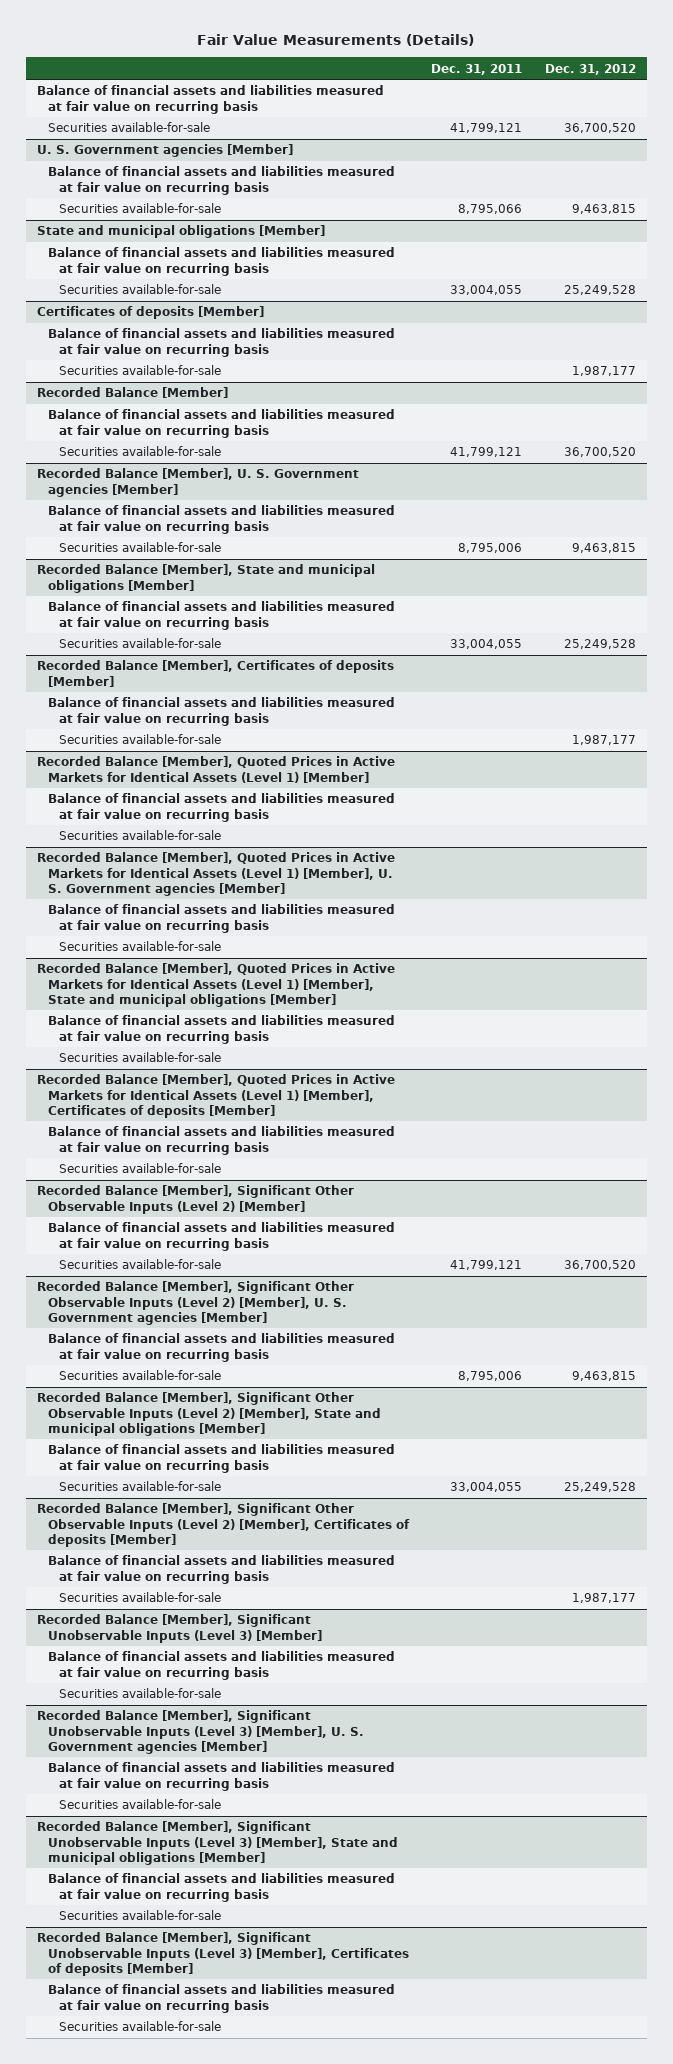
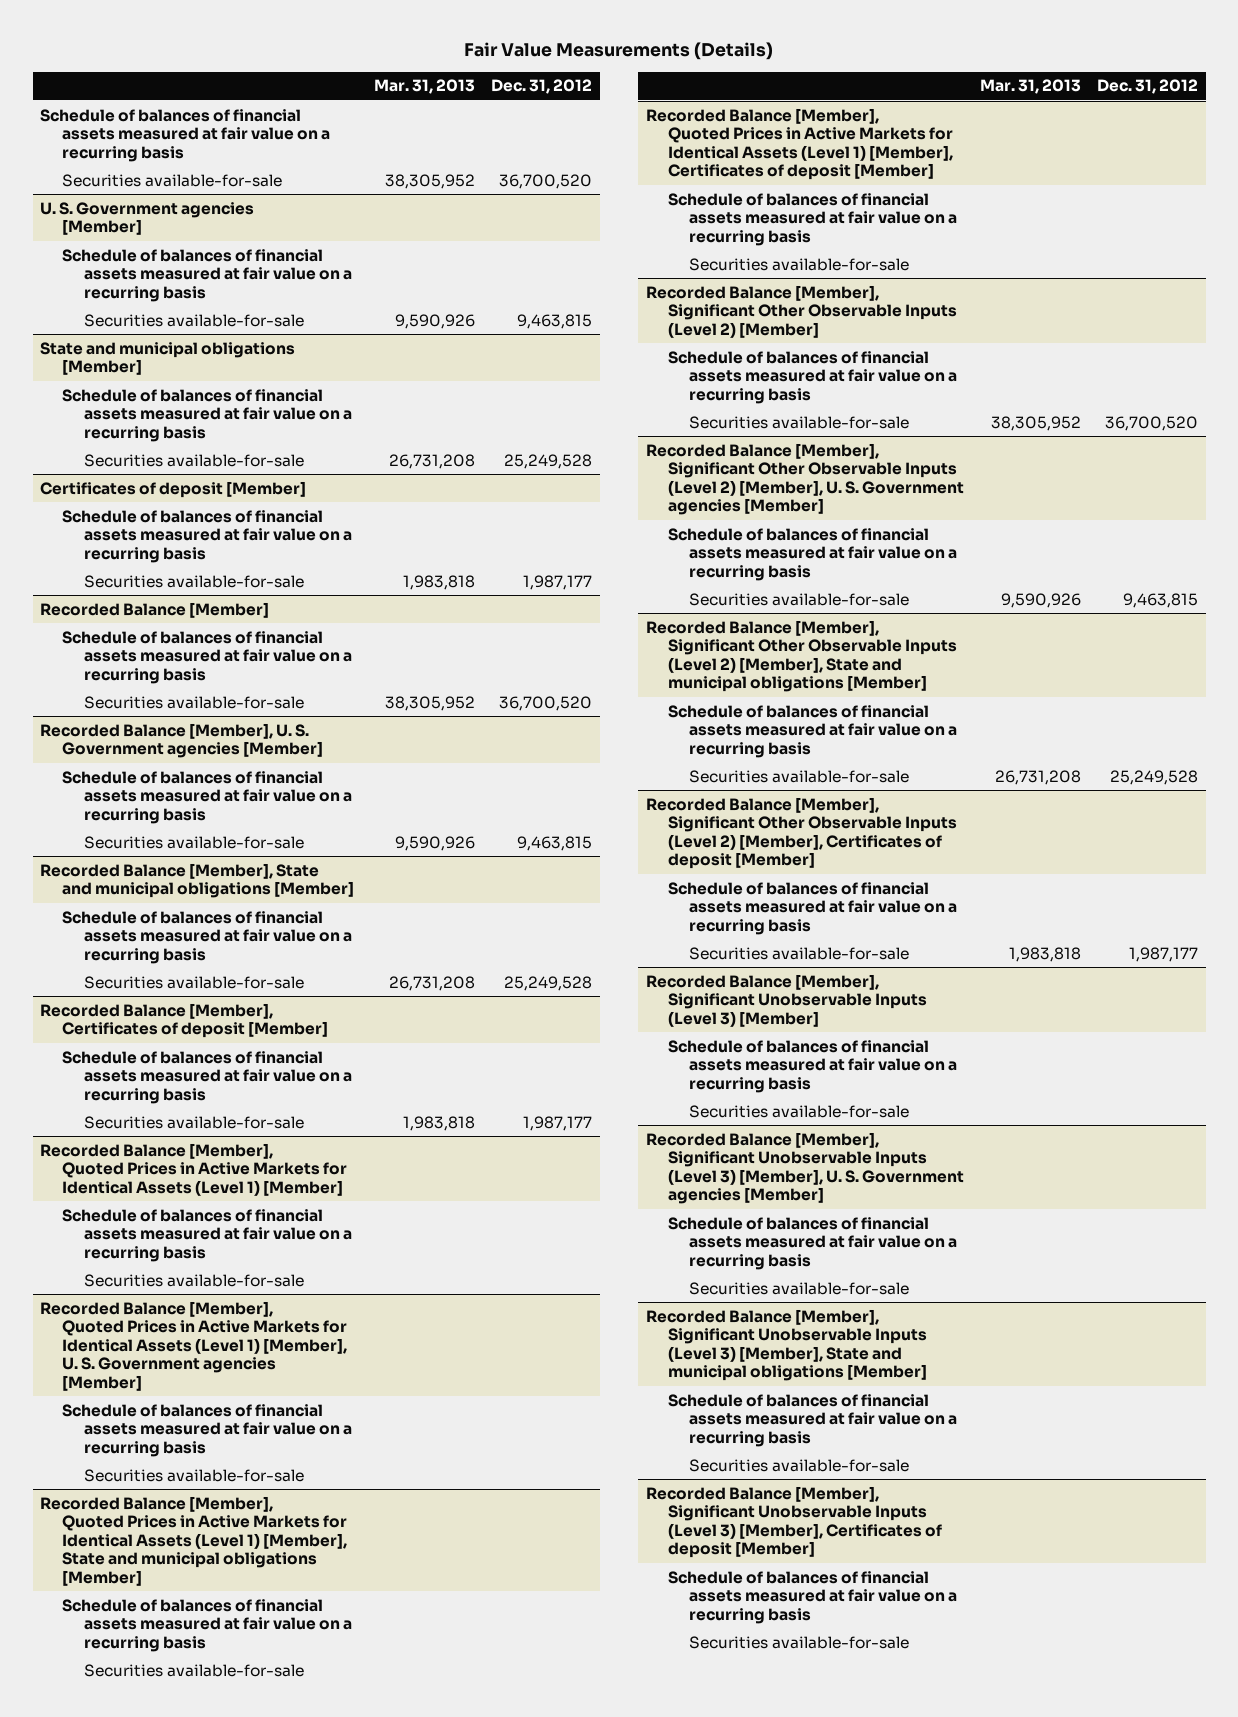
[431,63,523,75] Dec. 31, 2011 -> none
none -> [374,79,476,95] Mar. 31, 2013
[37,85,385,114] Balance of financial assets and liabilities measured at fair value on recurring basis -> [40,108,331,162] Schedule of balances of financial assets measured at fair value on a recurring basis
[48,166,396,195] Balance of financial assets and liabilities measured at fair value on recurring basis -> [62,248,352,302] Schedule of balances of financial assets measured at fair value on a recurring basis
[48,247,396,276] Balance of financial assets and liabilities measured at fair value on recurring basis -> [62,388,352,442] Schedule of balances of financial assets measured at fair value on a recurring basis
[37,306,265,320] Certificates of deposits [Member] -> [40,480,307,498] Certificates of deposit [Member]
[48,328,396,357] Balance of financial assets and liabilities measured at fair value on recurring basis -> [62,509,352,563] Schedule of balances of financial assets measured at fair value on a recurring basis
[48,409,396,438] Balance of financial assets and liabilities measured at fair value on recurring basis -> [62,630,352,684] Schedule of balances of financial assets measured at fair value on a recurring basis
[48,505,396,534] Balance of financial assets and liabilities measured at fair value on recurring basis -> [62,770,352,824] Schedule of balances of financial assets measured at fair value on a recurring basis
[48,601,396,630] Balance of financial assets and liabilities measured at fair value on recurring basis -> [62,910,352,964] Schedule of balances of financial assets measured at fair value on a recurring basis
[37,660,395,687] Recorded Balance [Member], Certificates of deposits [Member] -> [40,1002,329,1039] Recorded Balance [Member], Certificates of deposit [Member]
[48,697,396,726] Balance of financial assets and liabilities measured at fair value on recurring basis -> [62,1050,352,1104] Schedule of balances of financial assets measured at fair value on a recurring basis
[48,793,396,822] Balance of financial assets and liabilities measured at fair value on recurring basis -> [62,1208,352,1262] Schedule of balances of financial assets measured at fair value on a recurring basis
[48,904,396,933] Balance of financial assets and liabilities measured at fair value on recurring basis -> [62,1403,352,1457] Schedule of balances of financial assets measured at fair value on a recurring basis
[48,1015,396,1044] Balance of financial assets and liabilities measured at fair value on recurring basis -> [62,1598,352,1652] Schedule of balances of financial assets measured at fair value on a recurring basis
[37,1074,396,1118] Recorded Balance [Member], Quoted Prices in Active Markets for Identical Assets (Level 1) [Member], Certificates of deposits [Member] -> [646,107,953,181] Recorded Balance [Member], Quoted Prices in Active Markets for Identical Assets (Level 1) [Member], Certificates of deposit [Member]
[48,1126,396,1155] Balance of financial assets and liabilities measured at fair value on recurring basis -> [667,192,958,246] Schedule of balances of financial assets measured at fair value on a recurring basis
[48,1222,396,1251] Balance of financial assets and liabilities measured at fair value on recurring basis -> [667,350,958,404] Schedule of balances of financial assets measured at fair value on a recurring basis
[48,1333,396,1362] Balance of financial assets and liabilities measured at fair value on recurring basis -> [667,527,958,581] Schedule of balances of financial assets measured at fair value on a recurring basis
[48,1444,396,1473] Balance of financial assets and liabilities measured at fair value on recurring basis -> [667,704,958,758] Schedule of balances of financial assets measured at fair value on a recurring basis
[37,1503,411,1547] Recorded Balance [Member], Significant Other Observable Inputs (Level 2) [Member], Certificates of deposits [Member] -> [646,796,957,870] Recorded Balance [Member], Significant Other Observable Inputs (Level 2) [Member], Certificates of deposit [Member]
[48,1555,396,1584] Balance of financial assets and liabilities measured at fair value on recurring basis -> [667,881,958,935] Schedule of balances of financial assets measured at fair value on a recurring basis
[48,1651,396,1680] Balance of financial assets and liabilities measured at fair value on recurring basis -> [667,1039,958,1093] Schedule of balances of financial assets measured at fair value on a recurring basis
[48,1762,396,1791] Balance of financial assets and liabilities measured at fair value on recurring basis -> [667,1216,958,1270] Schedule of balances of financial assets measured at fair value on a recurring basis
[48,1873,396,1902] Balance of financial assets and liabilities measured at fair value on recurring basis -> [667,1393,958,1447] Schedule of balances of financial assets measured at fair value on a recurring basis
[37,1932,410,1976] Recorded Balance [Member], Significant Unobservable Inputs (Level 3) [Member], Certificates of deposits [Member] -> [646,1485,942,1559] Recorded Balance [Member], Significant Unobservable Inputs (Level 3) [Member], Certificates of deposit [Member]
[48,1984,396,2013] Balance of financial assets and liabilities measured at fair value on recurring basis -> [667,1570,958,1624] Schedule of balances of financial assets measured at fair value on a recurring basis

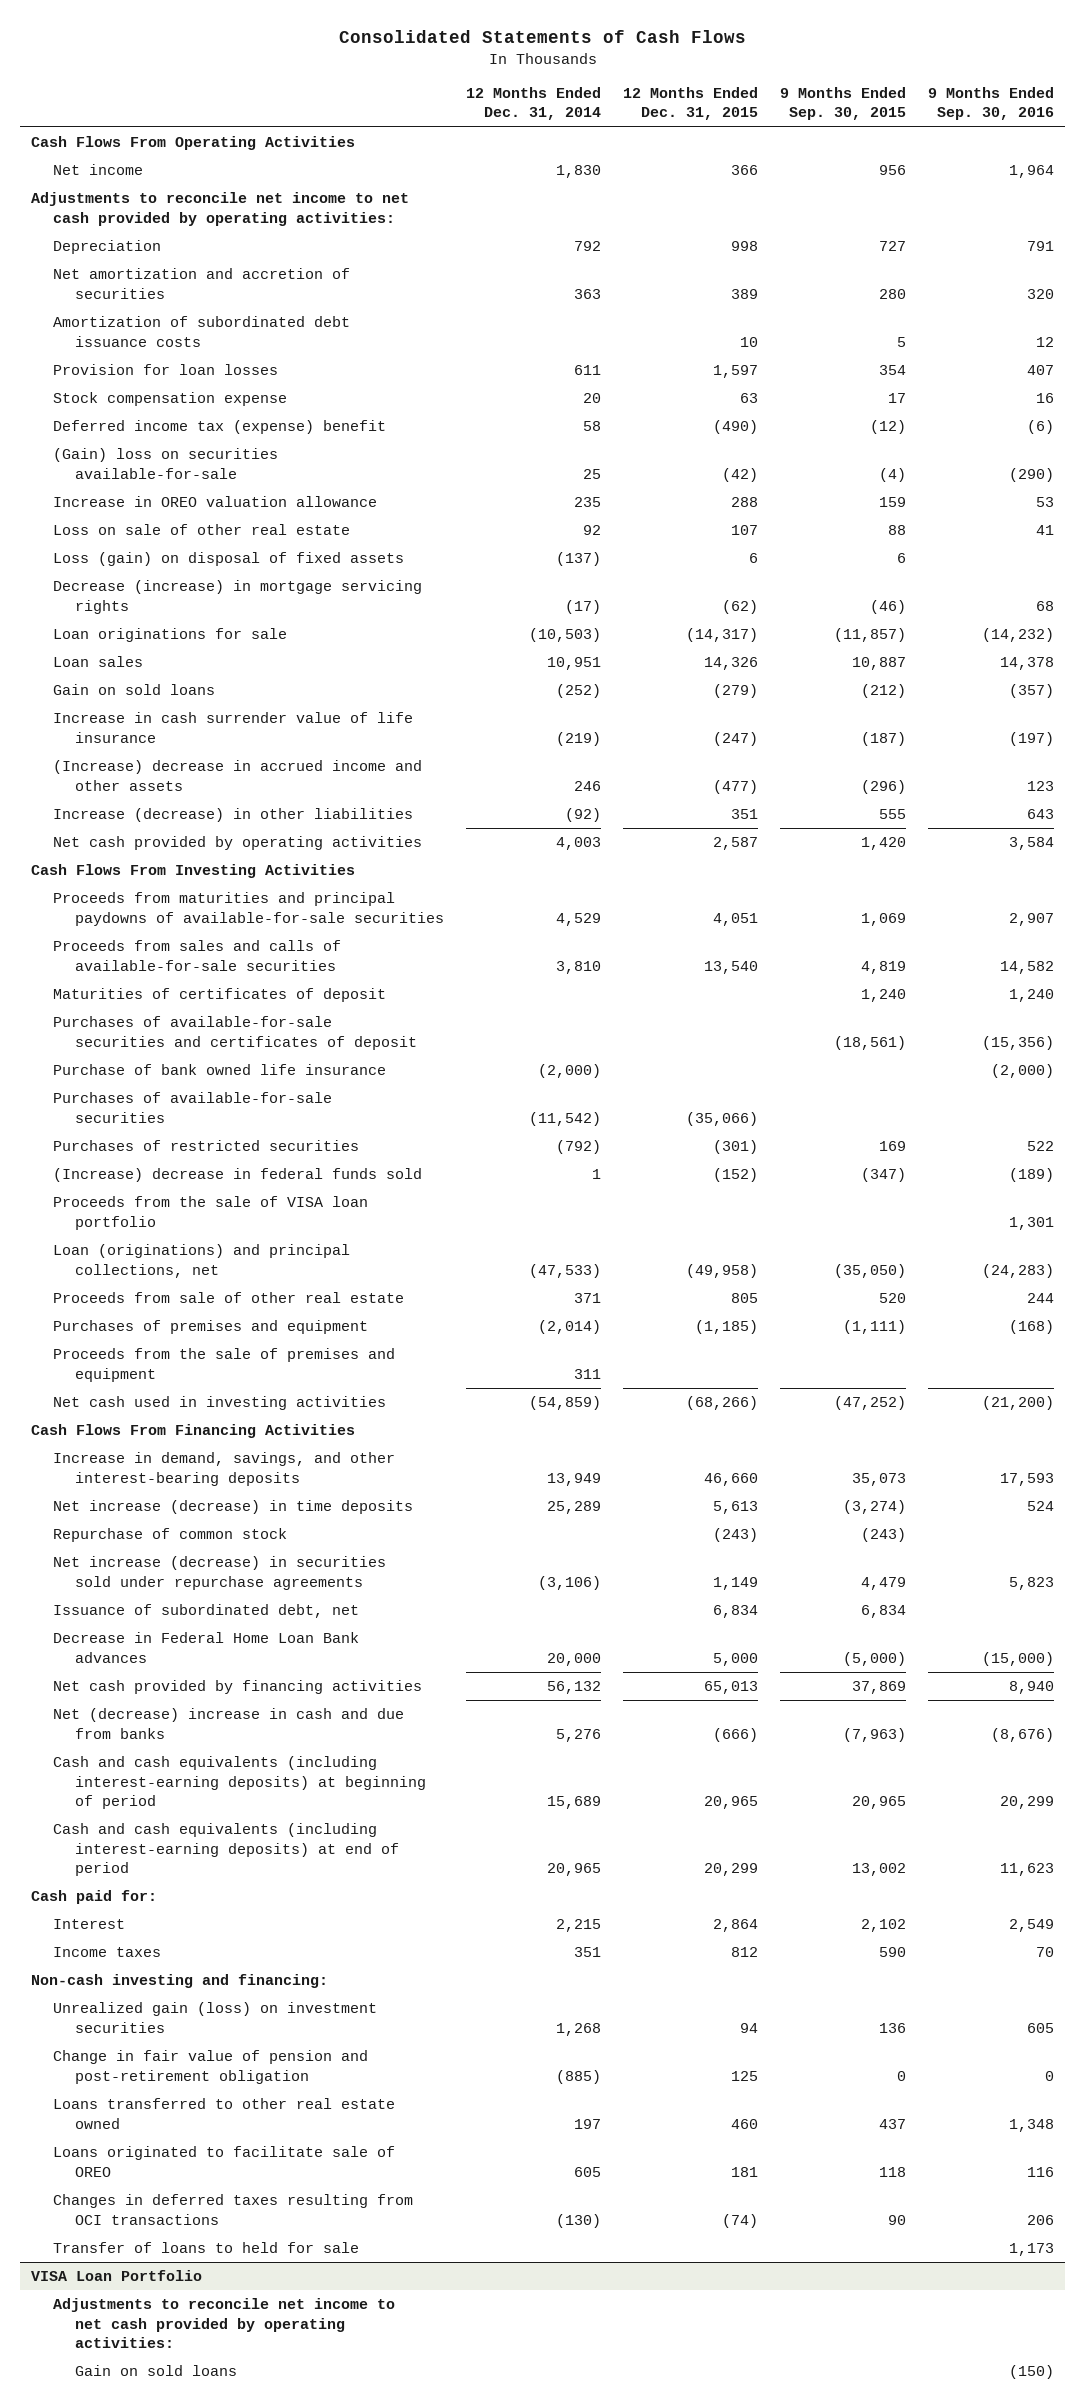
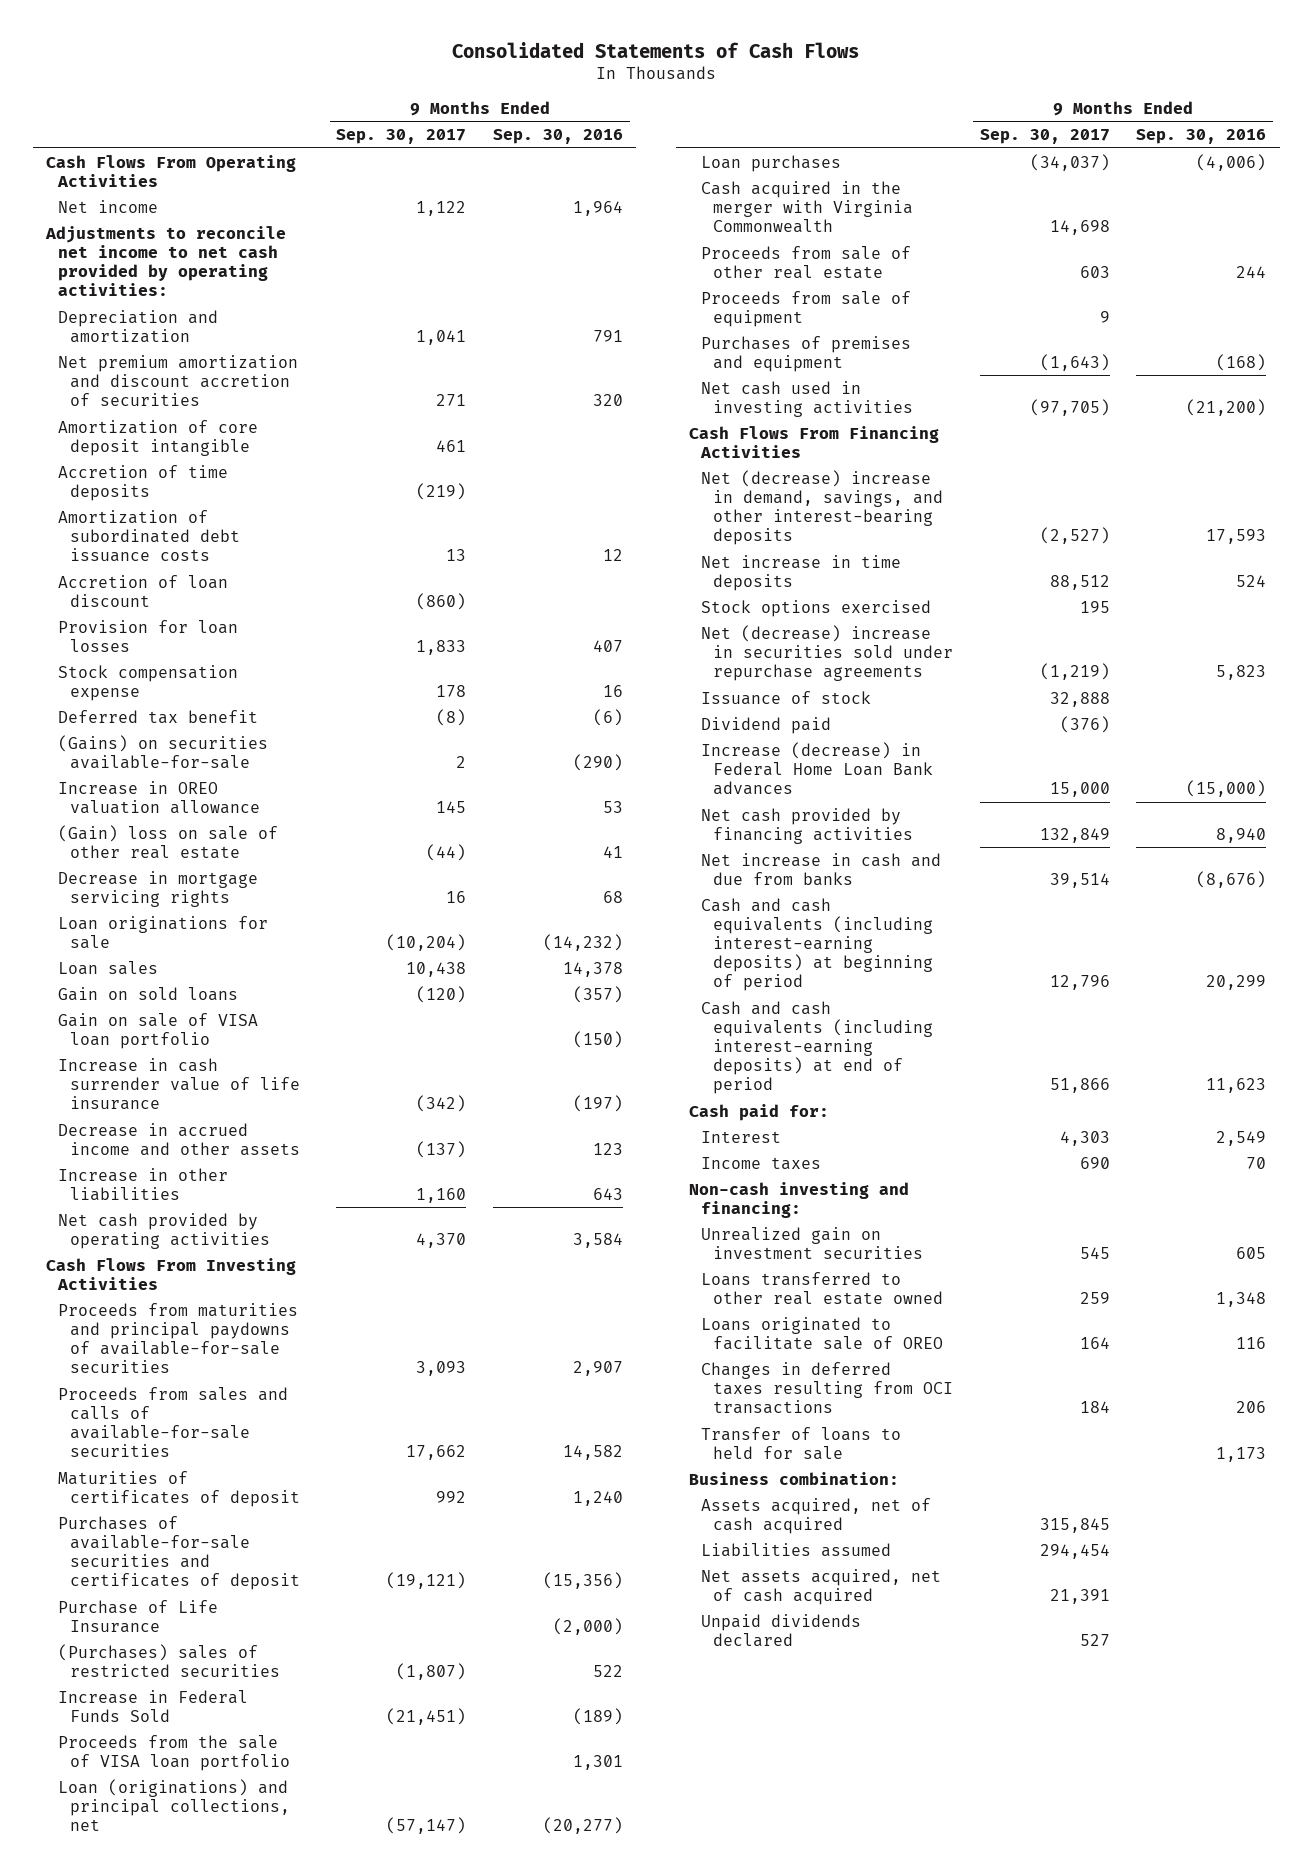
[465,86,601,121] 12 Months Ended Dec. 31, 2014 -> none
[622,86,758,121] 12 Months Ended Dec. 31, 2015 -> none
[780,86,907,121] 9 Months Ended Sep. 30, 2015 -> none
none -> [336,128,467,144] Sep. 30, 2017
[52,240,161,255] Depreciation -> [58,309,219,343] Depreciation and amortization
[52,268,350,299] Net amortization and accretion of securities -> [58,354,299,407] Net premium amortization and discount accretion of securities
none -> [58,419,259,456] Amortization of core deposit intangible
none -> [58,464,229,501] Accretion of time deposits
none -> [58,574,229,607] Accretion of loan discount
[52,420,386,435] Deferred income tax (expense) benefit -> [58,709,259,724] Deferred tax benefit
[52,448,278,479] (Gain) loss on securities available-for-sale -> [58,734,269,769] (Gains) on securities available-for-sale
[52,552,404,567] Loss (gain) on disposal of fixed assets -> none
[52,524,350,536] Loss on sale of other real estate -> [58,824,279,859] (Gain) loss on sale of other real estate
[52,580,422,614] Decrease (increase) in mortgage servicing rights -> [58,870,259,907] Decrease in mortgage servicing rights
none -> [58,1012,259,1049] Gain on sale of VISA loan portfolio
[52,760,422,791] (Increase) decrease in accrued income and other assets -> [58,1122,300,1156] Decrease in accrued income and other assets
[52,808,413,823] Increase (decrease) in other liabilities -> [58,1167,229,1201] Increase in other liabilities
[52,1092,332,1123] Purchases of available-for-sale securities -> none
[52,1064,386,1076] Purchase of bank owned life insurance -> [58,1599,219,1633] Purchase of Life Insurance
[52,1140,359,1152] Purchases of restricted securities -> [58,1643,280,1677] (Purchases) sales of restricted securities
[52,1168,422,1183] (Increase) decrease in federal funds sold -> [58,1689,249,1722] Increase in Federal Funds Sold
[982,1263,1055,1278] (24,283) -> [543,1817,624,1835] (20,277)
none -> [701,154,842,172] Loan purchases
none -> [701,180,914,234] Cash acquired in the merger with Virginia Commonwealth
none -> [701,290,912,327] Proceeds from sale of equipment
[52,1348,395,1382] Proceeds from the sale of premises and equipment -> none
[52,1528,287,1543] Repurchase of common stock -> none
[52,1604,359,1619] Issuance of subordinated debt, net -> none
[52,1452,395,1486] Increase in demand, savings, and other interest-bearing deposits -> [701,469,944,546] Net (decrease) increase in demand, savings, and other interest-bearing deposits
[52,1500,413,1515] Net increase (decrease) in time deposits -> [701,554,902,591] Net increase in time deposits
none -> [701,599,932,617] Stock options exercised
[52,1556,386,1590] Net increase (decrease) in securities sold under repurchase agreements -> [701,624,954,682] Net (decrease) increase in securities sold under repurchase agreements
none -> [701,690,872,705] Issuance of stock
none -> [701,716,832,734] Dividend paid
[52,1632,359,1663] Decrease in Federal Home Loan Bank advances -> [701,741,934,796] Increase (decrease) in Federal Home Loan Bank advances
[52,1708,404,1739] Net (decrease) increase in cash and due from banks -> [701,852,942,886] Net increase in cash and due from banks
[52,2050,368,2084] Change in fair value of pension and post-retirement obligation -> none
[52,2002,377,2033] Unrealized gain (loss) on investment securities -> [701,1226,924,1259] Unrealized gain on investment securities
[31,2270,203,2282] VISA Loan Portfolio -> none
[52,2298,395,2349] Adjustments to reconcile net income to net cash provided by operating activities: -> none
[74,2365,237,2377] Gain on sold loans -> none
none -> [689,1471,900,1485] Business combination:
none -> [701,1497,932,1534] Assets acquired, net of cash acquired
none -> [701,1542,892,1557] Liabilities assumed
none -> [701,1568,942,1605] Net assets acquired, net of cash acquired
none -> [701,1613,862,1647] Unpaid dividends declared

